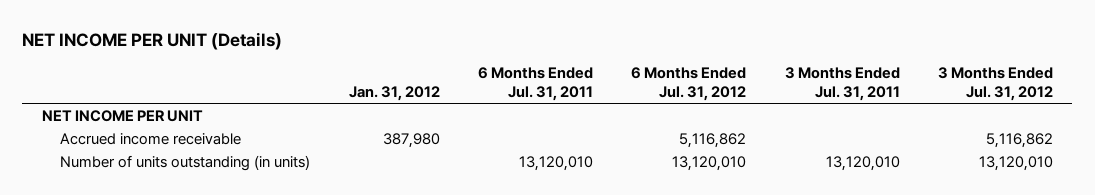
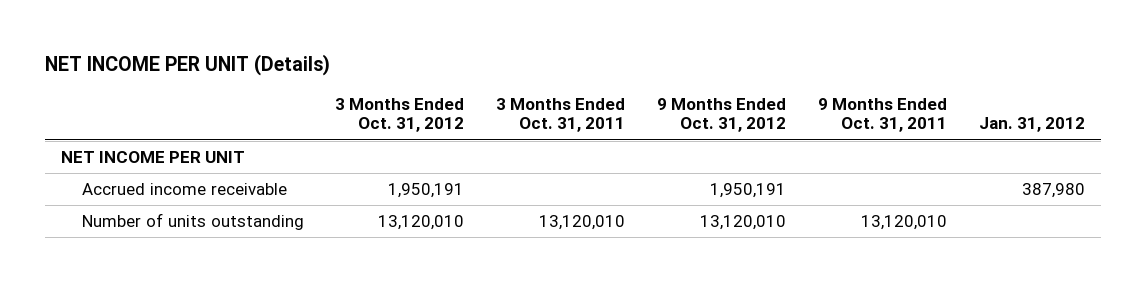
[478,67,594,101] 6 Months Ended Jul. 31, 2011 -> none
[631,67,747,101] 6 Months Ended Jul. 31, 2012 -> none
[784,67,900,101] 3 Months Ended Jul. 31, 2011 -> none
[937,67,1053,101] 3 Months Ended Jul. 31, 2012 -> none
none -> [335,97,465,133] 3 Months Ended Oct. 31, 2012
none -> [496,97,626,133] 3 Months Ended Oct. 31, 2011
none -> [657,97,787,133] 9 Months Ended Oct. 31, 2012
none -> [817,97,947,133] 9 Months Ended Oct. 31, 2011
[60,155,311,172] Number of units outstanding (in units) -> [81,213,304,231] Number of units outstanding

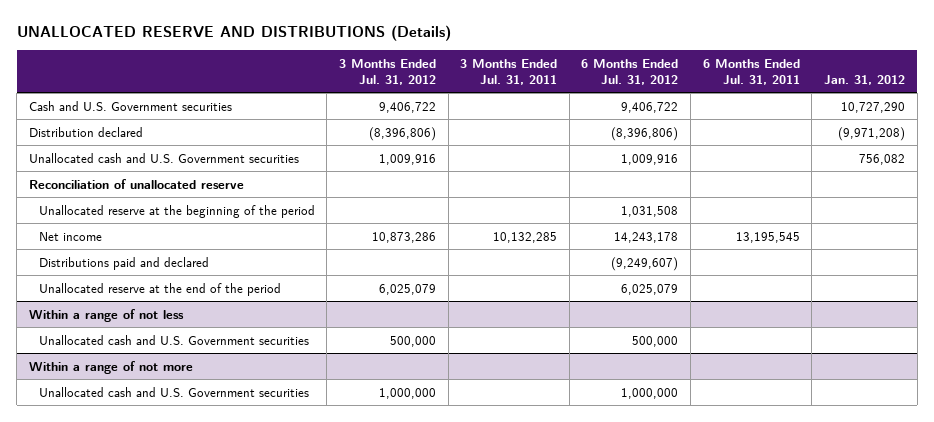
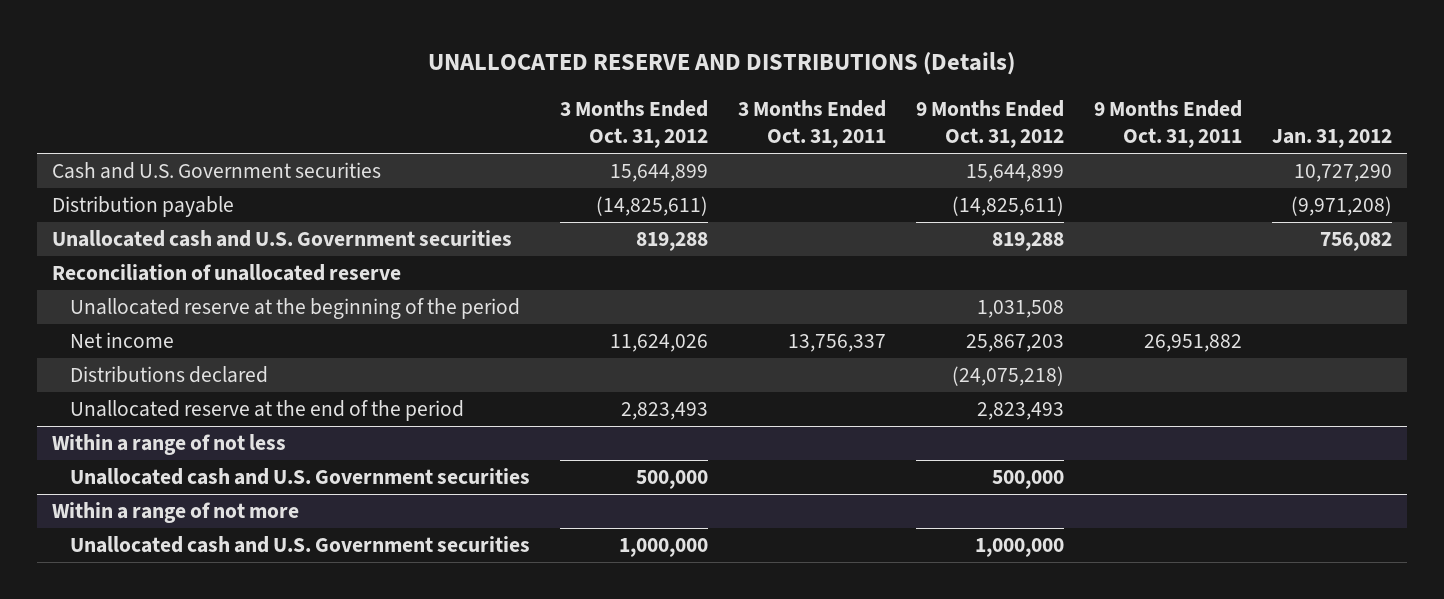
[338,59,436,85] 3 Months Ended Jul. 31, 2012 -> none
[460,59,558,85] 3 Months Ended Jul. 31, 2011 -> none
[581,59,679,85] 6 Months Ended Jul. 31, 2012 -> none
[702,59,800,85] 6 Months Ended Jul. 31, 2011 -> none
none -> [559,99,708,149] 3 Months Ended Oct. 31, 2012
none -> [737,99,886,149] 3 Months Ended Oct. 31, 2011
none -> [915,99,1064,149] 9 Months Ended Oct. 31, 2012
none -> [1093,99,1242,149] 9 Months Ended Oct. 31, 2011
[28,126,143,137] Distribution declared -> [51,196,234,218] Distribution payable
[38,256,209,270] Distributions paid and declared -> [69,366,268,384] Distributions declared

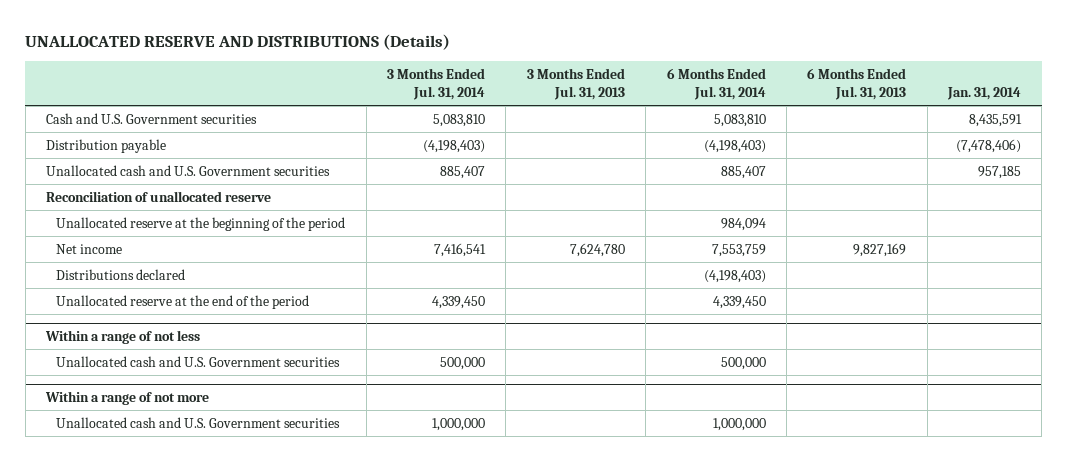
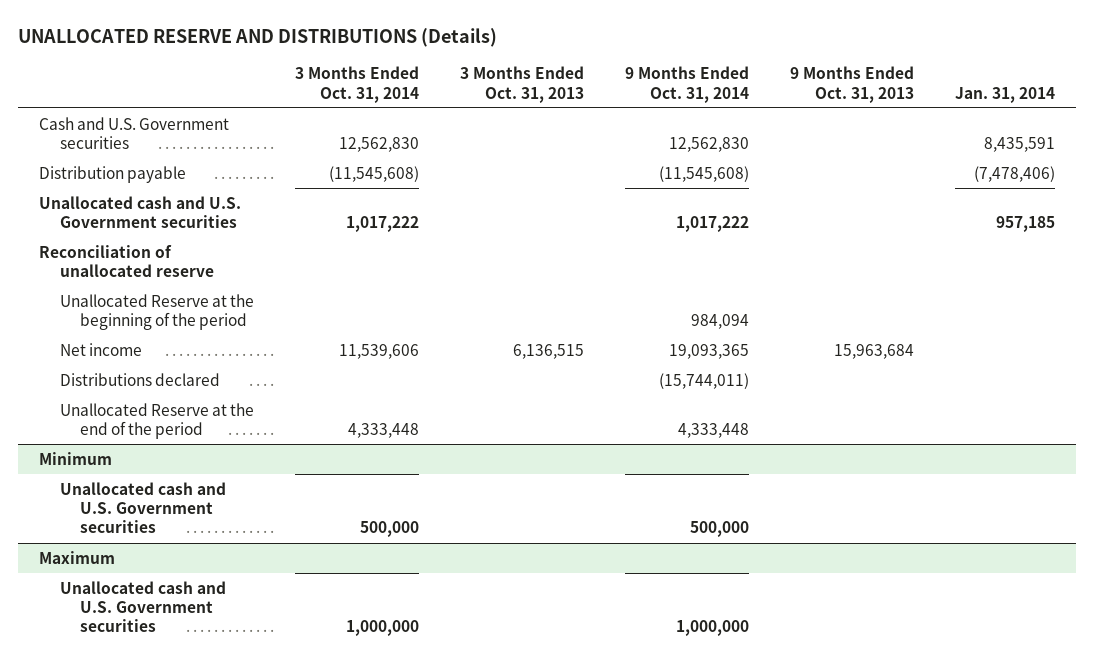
[387,67,486,101] 3 Months Ended Jul. 31, 2014 -> none
[526,67,625,101] 3 Months Ended Jul. 31, 2013 -> none
[666,67,766,101] 6 Months Ended Jul. 31, 2014 -> none
[807,67,907,101] 6 Months Ended Jul. 31, 2013 -> none
none -> [294,66,419,103] 3 Months Ended Oct. 31, 2014
none -> [459,66,584,103] 3 Months Ended Oct. 31, 2013
none -> [625,66,750,103] 9 Months Ended Oct. 31, 2014
none -> [790,66,915,103] 9 Months Ended Oct. 31, 2013
[56,216,346,231] Unallocated reserve at the beginning of the period -> [59,293,254,331] Unallocated Reserve at the beginning of the period
[44,329,200,344] Within a range of not less -> none
[56,355,341,367] Unallocated cash and U.S. Government securities -> none
[44,390,209,405] Within a range of not more -> none
[56,416,341,428] Unallocated cash and U.S. Government securities -> none
[56,294,310,309] Unallocated reserve at the end of the period -> [59,402,254,440] Unallocated Reserve at the end of the period
none -> [38,451,112,465] Minimum
none -> [59,481,226,534] Unallocated cash and U.S. Government securities
none -> [38,550,115,564] Maximum
none -> [59,580,226,633] Unallocated cash and U.S. Government securities

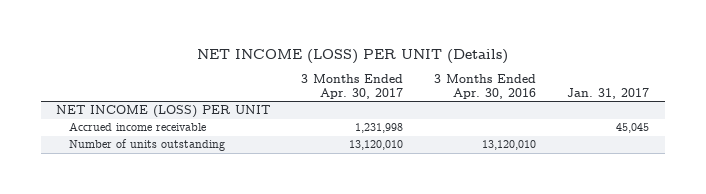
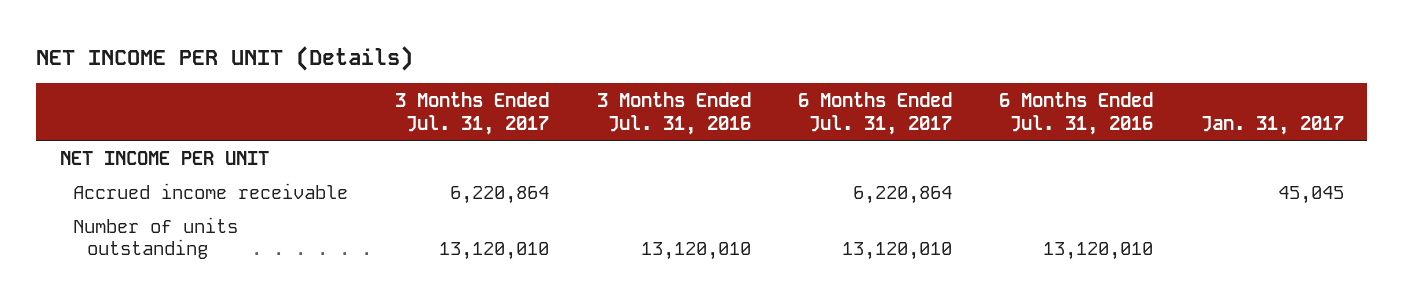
[196,48,508,64] NET INCOME (LOSS) PER UNIT (Details) -> [35,45,413,71] NET INCOME PER UNIT (Details)
[301,74,404,99] 3 Months Ended Apr. 30, 2017 -> none
[434,74,537,99] 3 Months Ended Apr. 30, 2016 -> none
none -> [395,91,550,135] 3 Months Ended Jul. 31, 2017
none -> [596,91,751,135] 3 Months Ended Jul. 31, 2016
none -> [797,91,952,135] 6 Months Ended Jul. 31, 2017
none -> [999,91,1154,135] 6 Months Ended Jul. 31, 2016
[56,105,271,119] NET INCOME (LOSS) PER UNIT -> [59,150,269,165] NET INCOME PER UNIT

